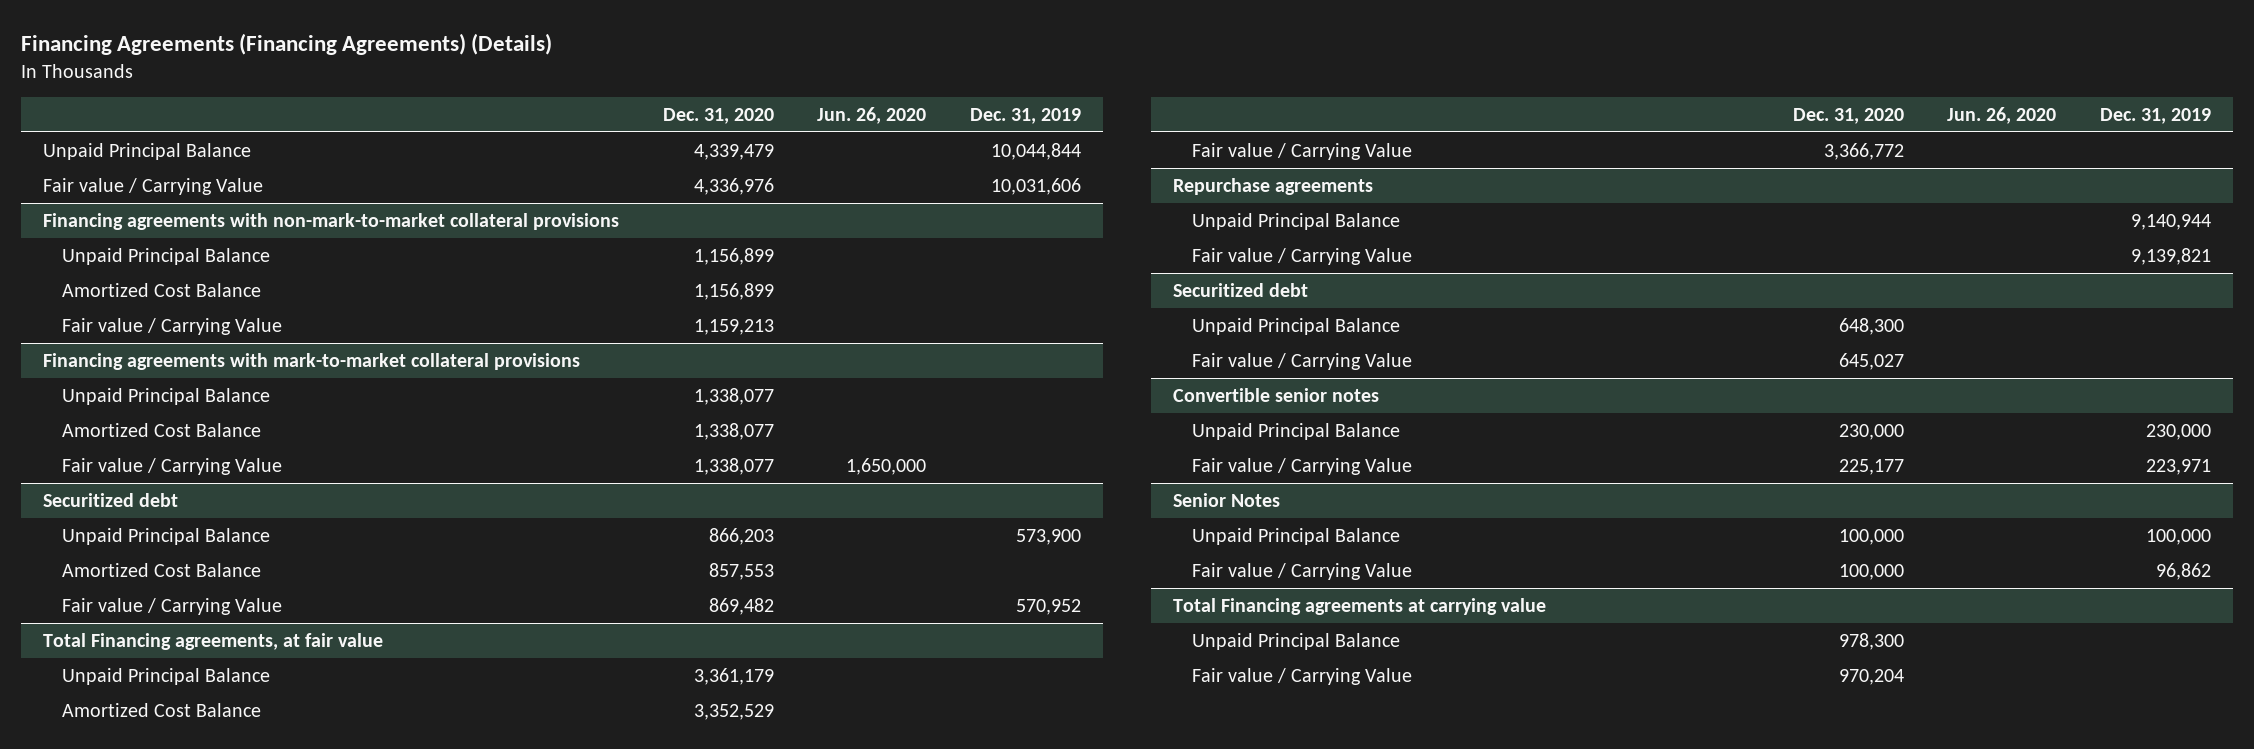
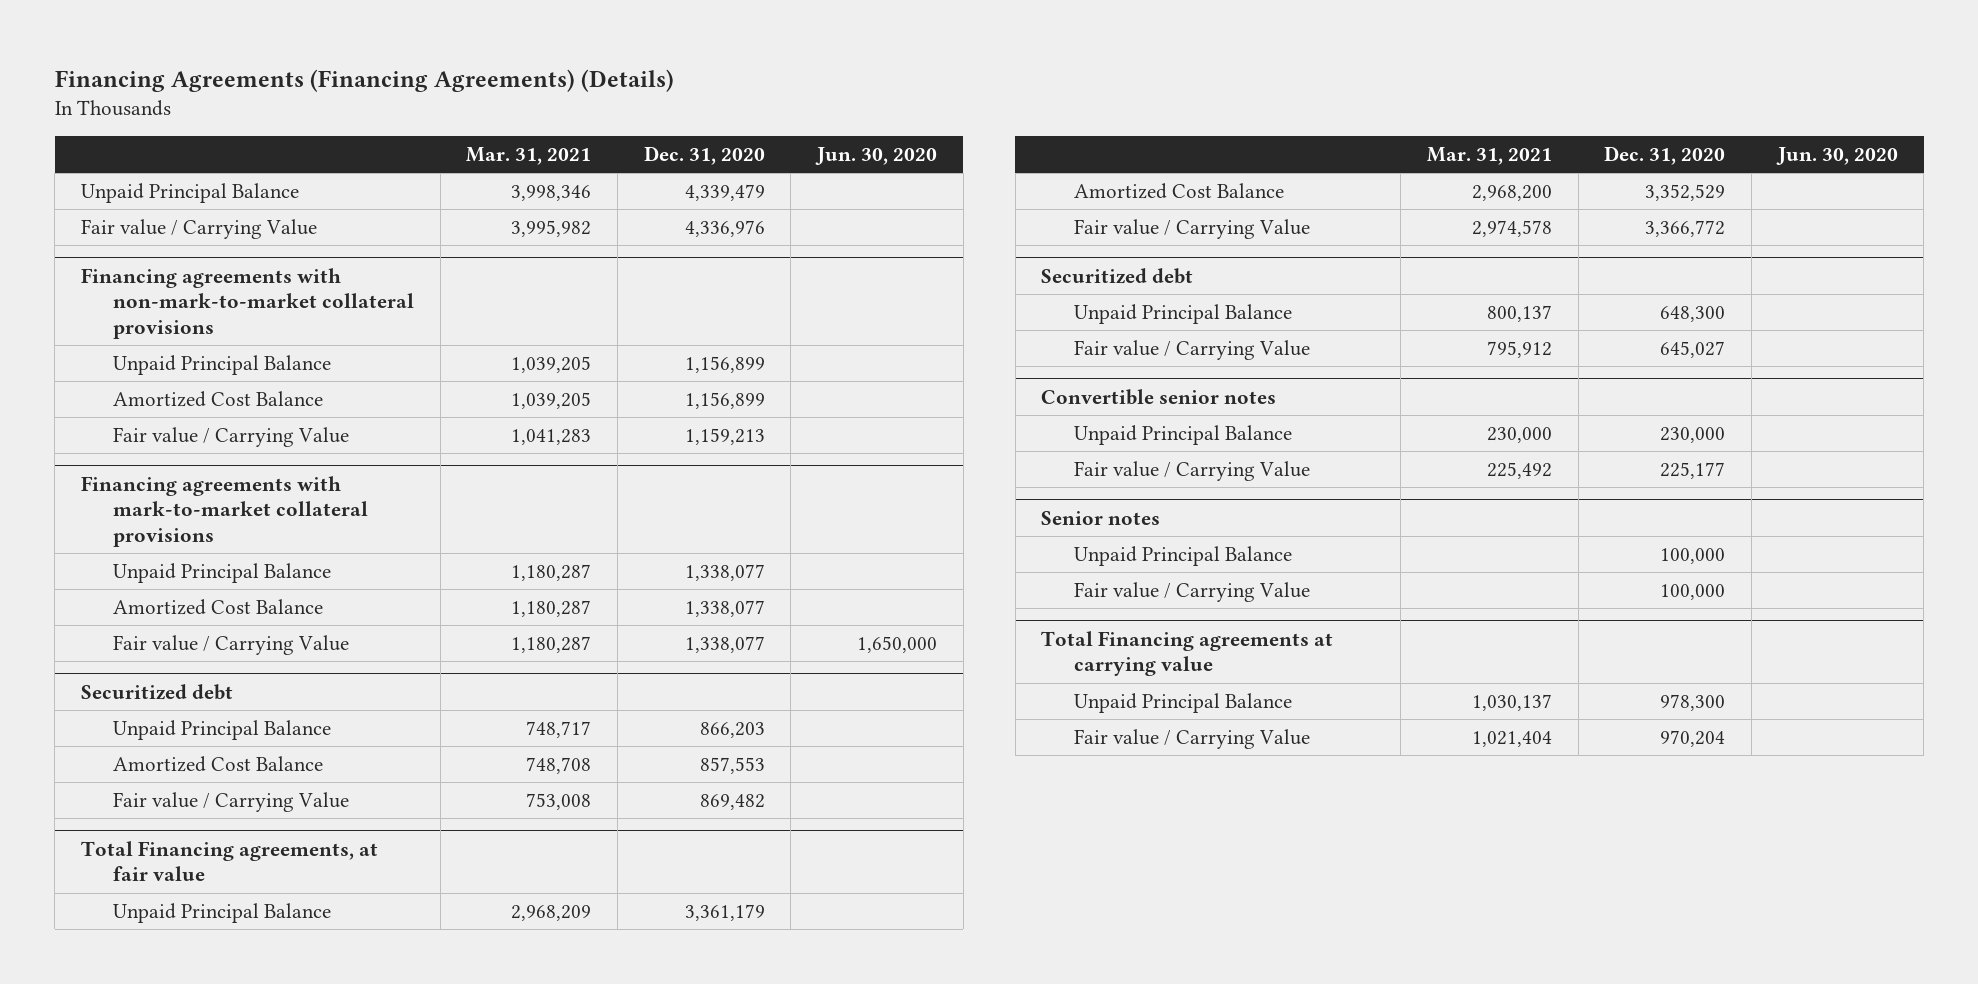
[817,106,927,124] Jun. 26, 2020 -> none
[969,107,1081,124] Dec. 31, 2019 -> none
none -> [466,146,592,165] Mar. 31, 2021
none -> [814,146,937,165] Jun. 30, 2020
[1173,177,1374,195] Repurchase agreements -> none
[1192,212,1401,230] Unpaid Principal Balance -> none
[1192,247,1413,265] Fair value / Carrying Value -> none
[1173,492,1281,507] Senior Notes -> [1041,510,1161,525] Senior notes

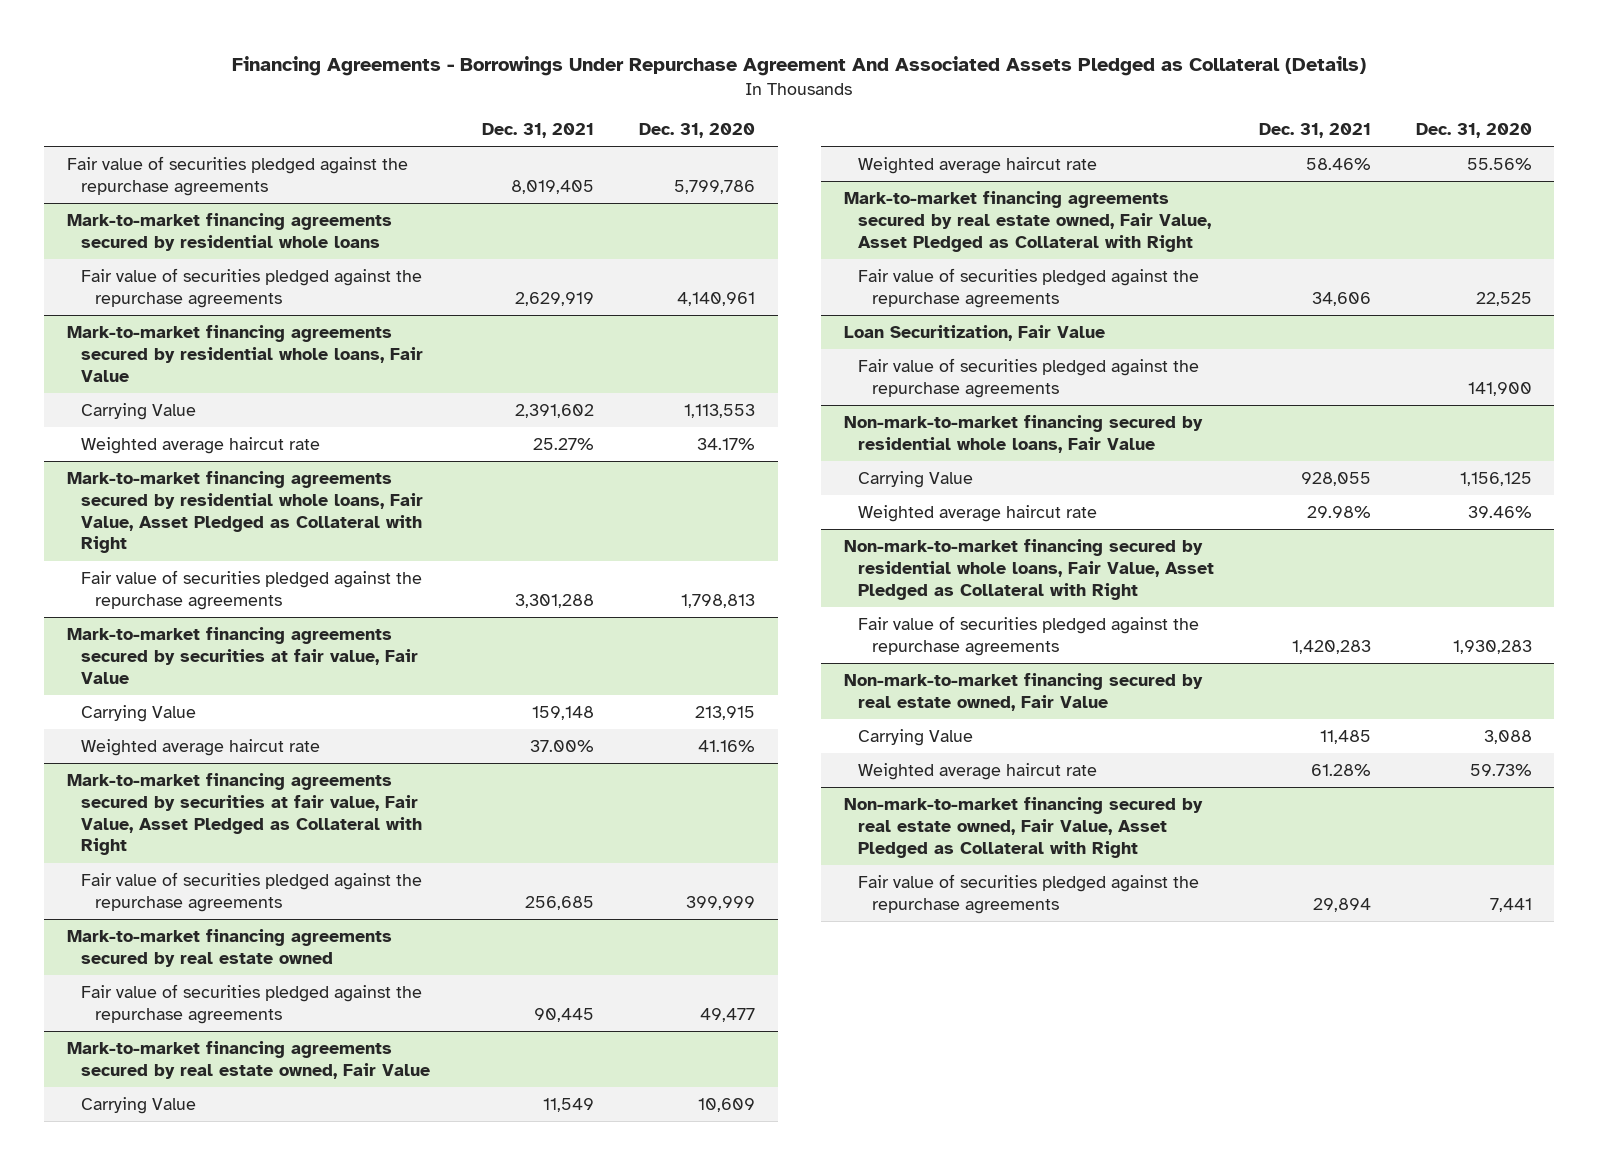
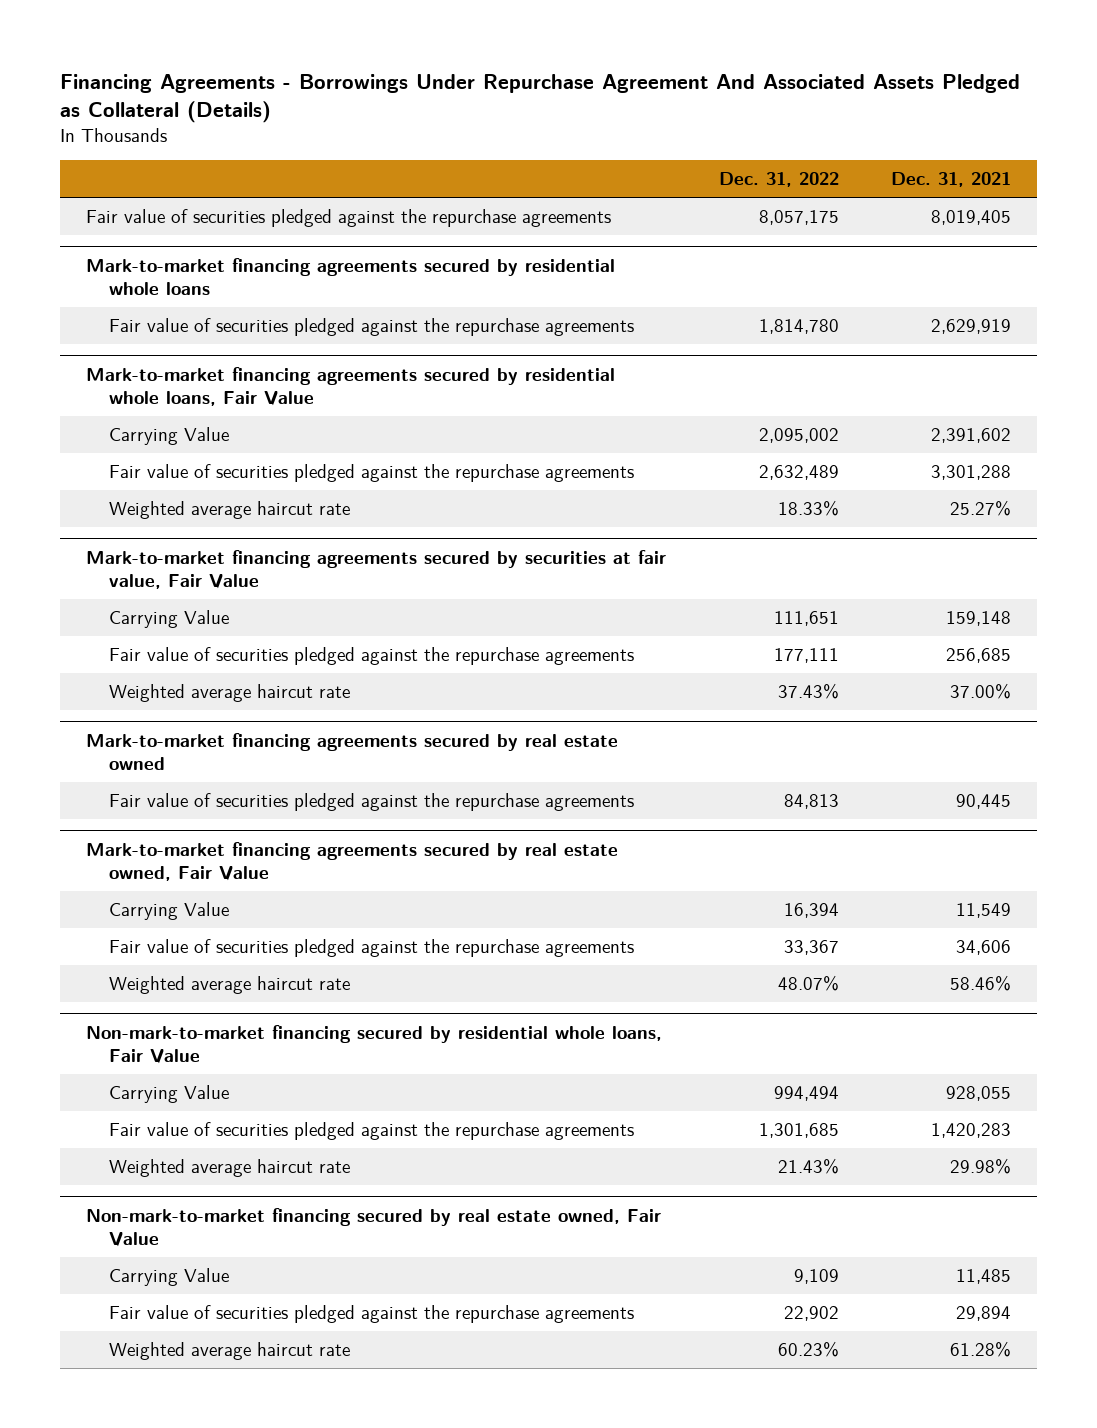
[639,122,756,138] Dec. 31, 2020 -> none
none -> [718,172,839,188] Dec. 31, 2022
[66,470,424,554] Mark-to-market financing agreements secured by residential whole loans, Fair Value, Asset Pledged as Collateral with Right -> none
[81,436,321,454] Weighted average haircut rate -> [109,500,351,519] Weighted average haircut rate
[66,772,423,856] Mark-to-market financing agreements secured by securities at fair value, Fair Value, Asset Pledged as Collateral with Right -> none
[81,738,321,756] Weighted average haircut rate -> [109,683,351,702] Weighted average haircut rate
[843,190,1211,252] Mark-to-market financing agreements secured by real estate owned, Fair Value, Asset Pledged as Collateral with Right -> none
[843,324,1105,341] Loan Securitization, Fair Value -> none
[857,357,1199,398] Fair value of securities pledged against the repurchase agreements -> none
[857,156,1097,174] Weighted average haircut rate -> [109,975,351,994] Weighted average haircut rate
[843,538,1214,600] Non-mark-to-market financing secured by residential whole loans, Fair Value, Asset Pledged as Collateral with Right -> none
[857,504,1097,522] Weighted average haircut rate -> [109,1158,351,1177] Weighted average haircut rate
[843,796,1203,858] Non-mark-to-market financing secured by real estate owned, Fair Value, Asset Pledged as Collateral with Right -> none
[857,762,1097,780] Weighted average haircut rate -> [109,1341,351,1360] Weighted average haircut rate

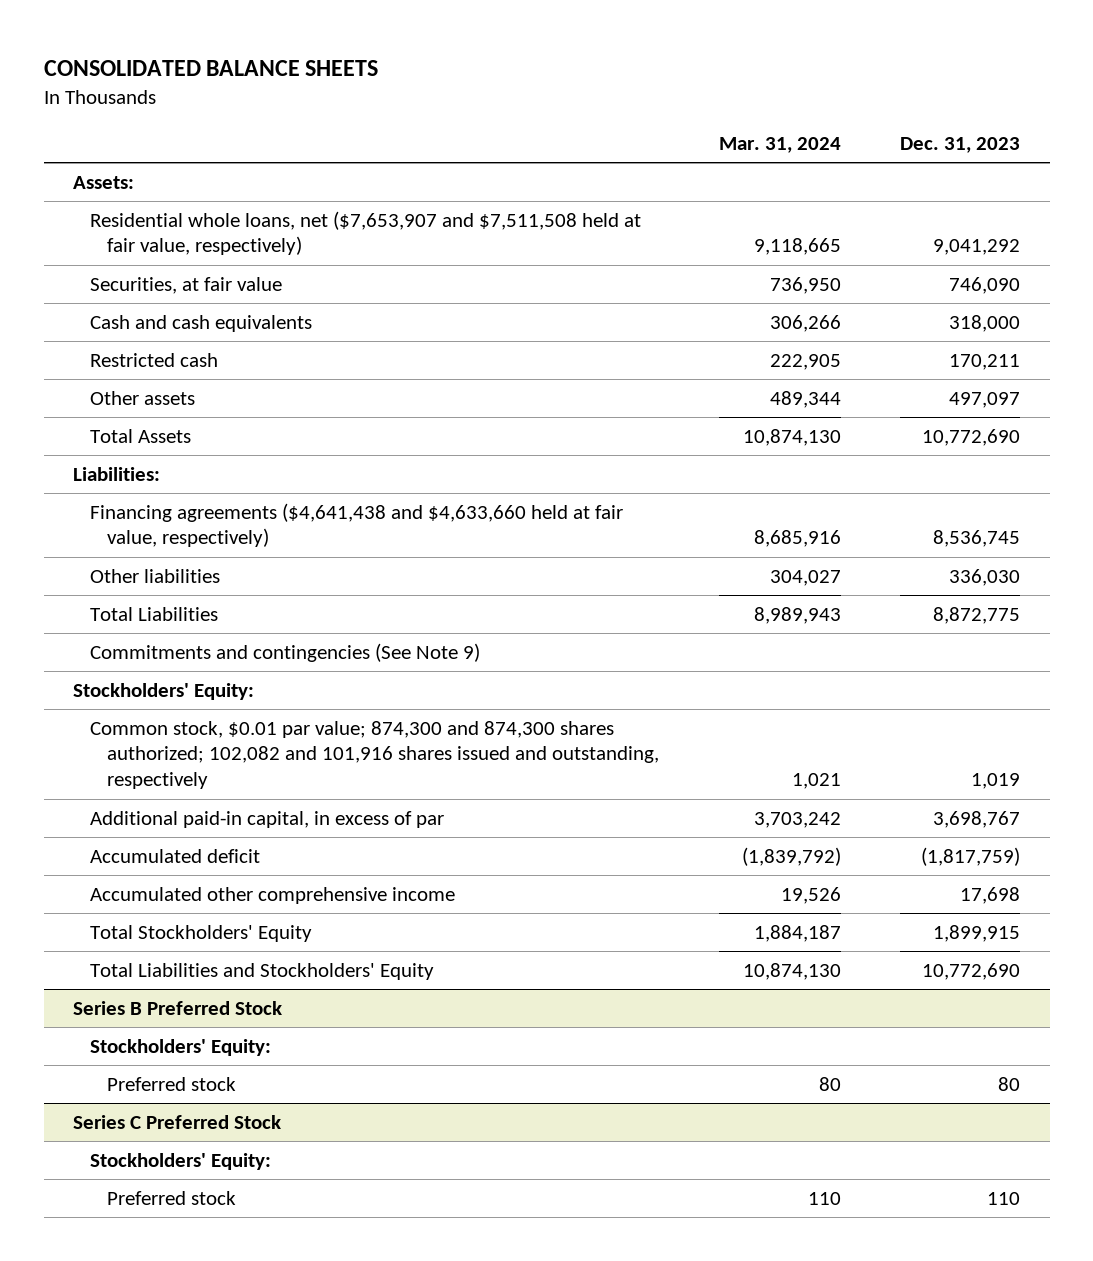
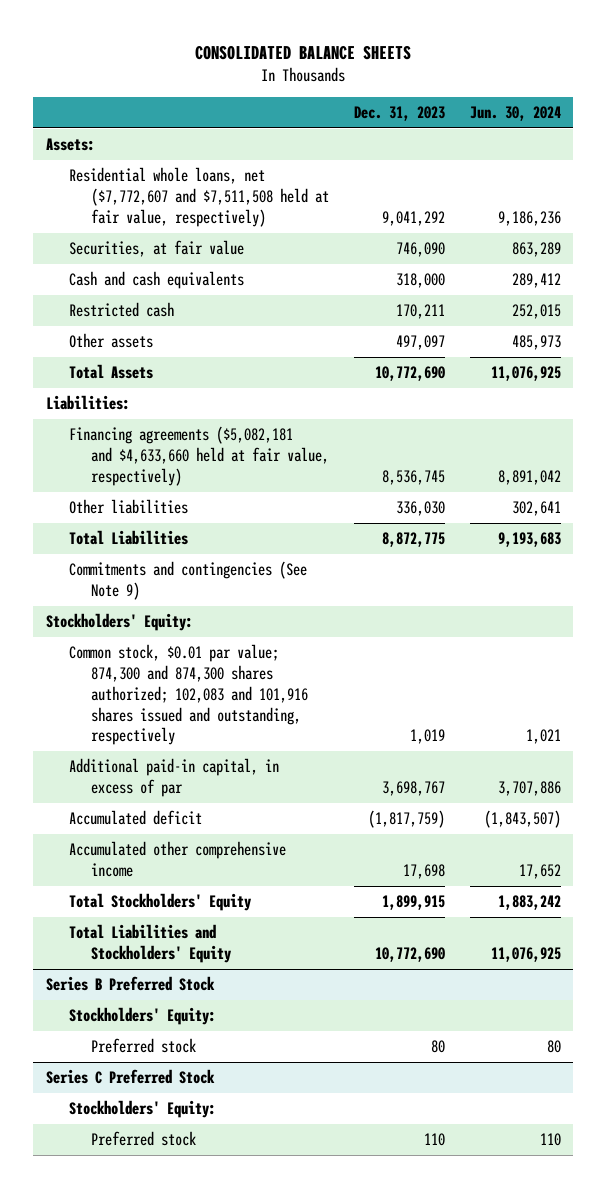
[718,137,841,154] Mar. 31, 2024 -> none
none -> [469,105,561,121] Jun. 30, 2024
[90,210,642,256] Residential whole loans, net ($7,653,907 and $7,511,508 held at fair value, respectively) -> [68,167,330,227] Residential whole loans, net ($7,772,607 and $7,511,508 held at fair value, respectively)
[90,502,624,548] Financing agreements ($4,641,438 and $4,633,660 held at fair value, respectively) -> [68,426,330,486] Financing agreements ($5,082,181 and $4,633,660 held at fair value, respectively)
[90,720,660,790] Common stock, $0.01 par value; 874,300 and 874,300 shares authorized; 102,082 and 101,916 shares issued and outstanding, respectively -> [68,644,309,746] Common stock, $0.01 par value; 874,300 and 874,300 shares authorized; 102,083 and 101,916 shares issued and outstanding, respectively

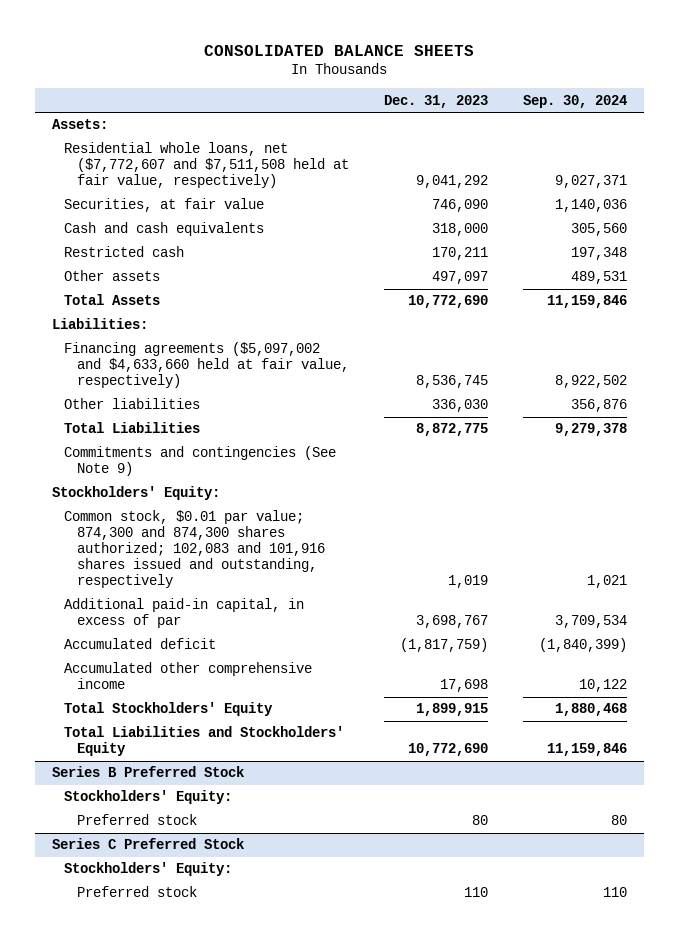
[469,105,561,121] Jun. 30, 2024 -> none
none -> [522,94,627,108] Sep. 30, 2024
[68,426,330,486] Financing agreements ($5,082,181 and $4,633,660 held at fair value, respectively) -> [64,342,349,389] Financing agreements ($5,097,002 and $4,633,660 held at fair value, respectively)

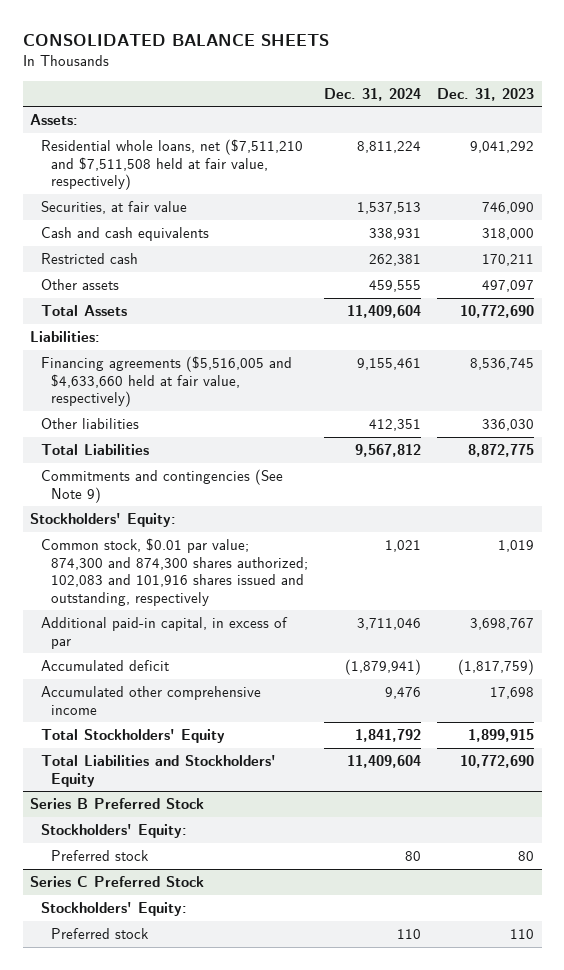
[522,94,627,108] Sep. 30, 2024 -> none
none -> [324,87,422,101] Dec. 31, 2024
[64,142,349,189] Residential whole loans, net ($7,772,607 and $7,511,508 held at fair value, respectively) -> [40,139,303,191] Residential whole loans, net ($7,511,210 and $7,511,508 held at fair value, respectively)
[64,342,349,389] Financing agreements ($5,097,002 and $4,633,660 held at fair value, respectively) -> [40,356,292,408] Financing agreements ($5,516,005 and $4,633,660 held at fair value, respectively)

